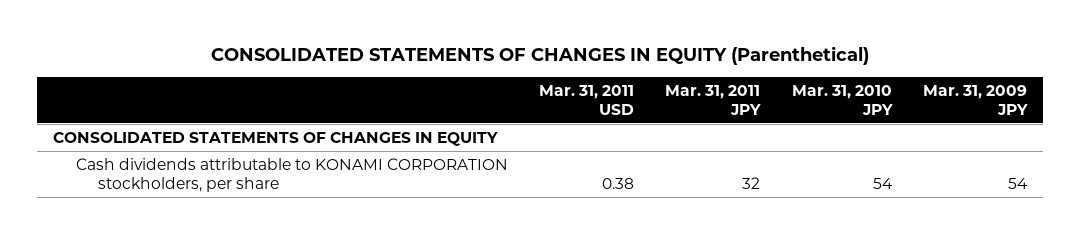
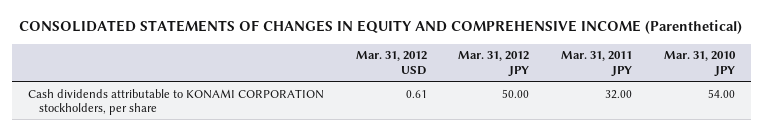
[211,46,870,66] CONSOLIDATED STATEMENTS OF CHANGES IN EQUITY (Parenthetical) -> [19,20,743,35] CONSOLIDATED STATEMENTS OF CHANGES IN EQUITY AND COMPREHENSIVE INCOME (Parenthetical)
[539,85,635,115] Mar. 31, 2011 USD -> none
[923,85,1029,115] Mar. 31, 2009 JPY -> none
none -> [355,51,427,75] Mar. 31, 2012 USD
none -> [458,51,530,77] Mar. 31, 2012 JPY
[52,132,498,147] CONSOLIDATED STATEMENTS OF CHANGES IN EQUITY -> none
[742,176,761,189] 32 -> [605,89,633,99] 32.00
[872,177,893,189] 54 -> [708,88,736,98] 54.00

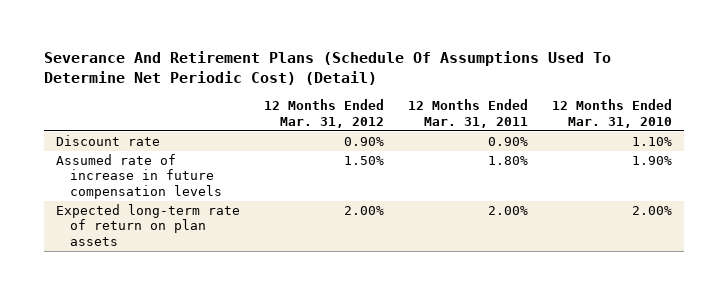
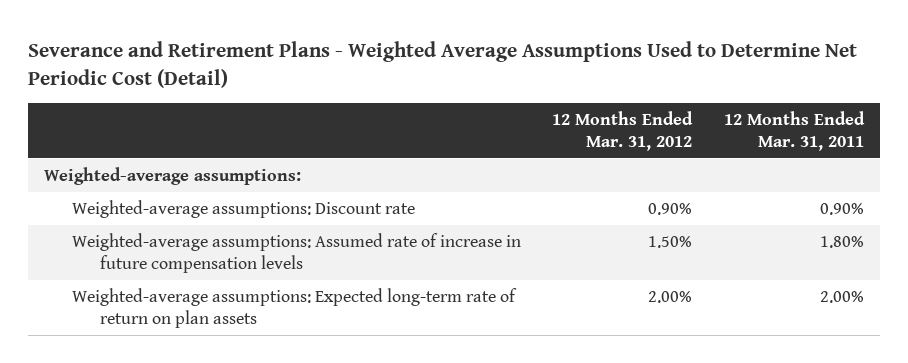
[43,51,611,86] Severance And Retirement Plans (Schedule Of Assumptions Used To Determine Net Periodic Cost) (Detail) -> [28,40,858,88] Severance and Retirement Plans - Weighted Average Assumptions Used to Determine Net Periodic Cost (Detail)
[551,99,672,128] 12 Months Ended Mar. 31, 2010 -> none
none -> [44,166,302,185] Weighted-average assumptions:
[55,135,160,147] Discount rate -> [71,199,415,218] Weighted-average assumptions: Discount rate
[55,154,222,199] Assumed rate of increase in future compensation levels -> [71,232,521,273] Weighted-average assumptions: Assumed rate of increase in future compensation levels
[55,204,240,246] Expected long-term rate of return on plan assets -> [71,287,517,328] Weighted-average assumptions: Expected long-term rate of return on plan assets

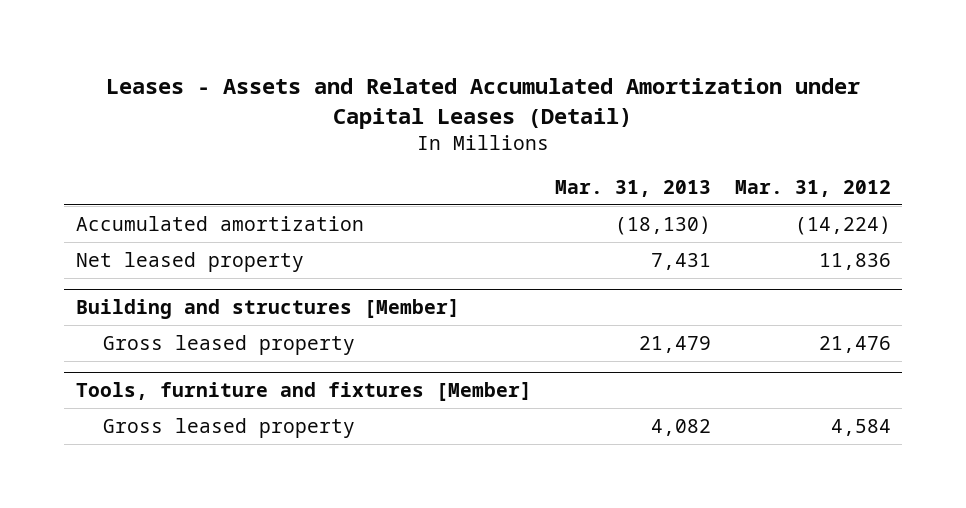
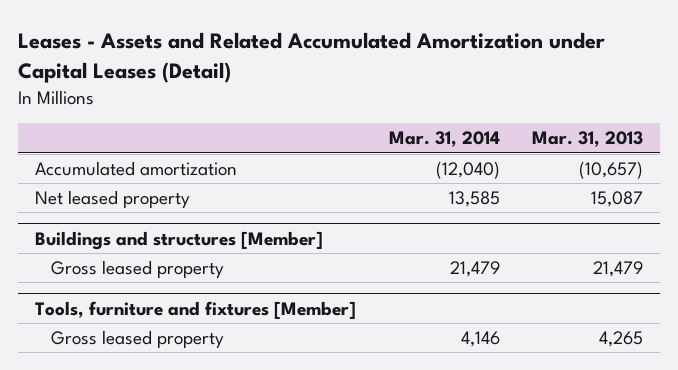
[734,179,891,197] Mar. 31, 2012 -> none
none -> [388,131,500,148] Mar. 31, 2014
[615,215,712,235] (18,130) -> [579,161,644,180] (10,657)
[651,252,712,270] 7,431 -> [591,191,644,208] 15,087
[75,299,460,320] Building and structures [Member] -> [34,230,323,250] Buildings and structures [Member]
[651,418,712,436] 4,082 -> [599,331,644,348] 4,265

